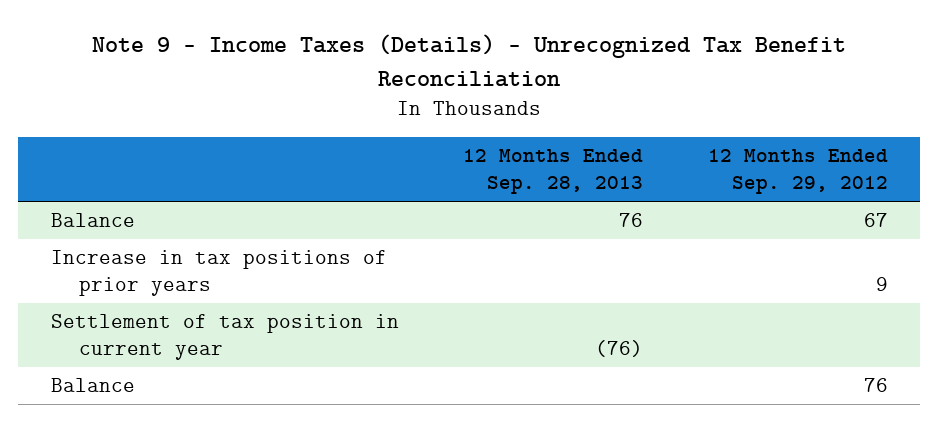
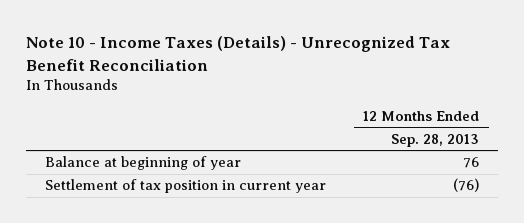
[92,34,847,87] Note 9 - Income Taxes (Details) - Unrecognized Tax Benefit Reconciliation -> [25,36,450,71] Note 10 - Income Taxes (Details) - Unrecognized Tax Benefit Reconciliation
[707,149,888,195] 12 Months Ended Sep. 29, 2012 -> none
[50,250,387,297] Increase in tax positions of prior years -> none
[50,213,135,228] Balance -> [44,156,241,171] Balance at beginning of year
[50,378,135,393] Balance -> none

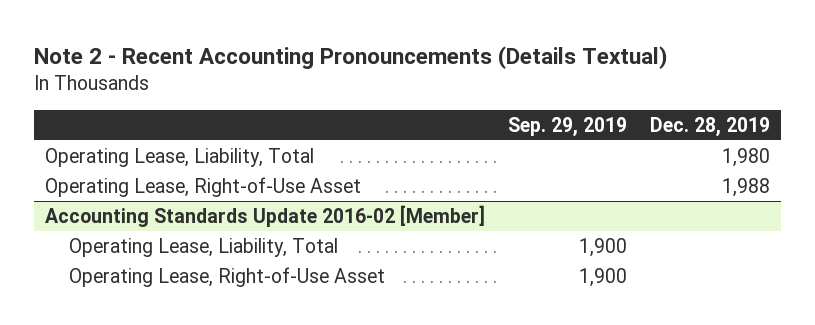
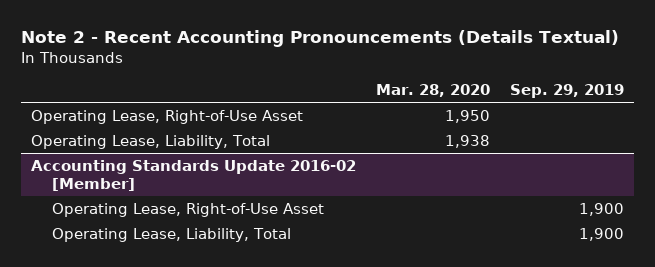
[649,116,770,137] Dec. 28, 2019 -> none
none -> [375,84,490,98] Mar. 28, 2020
[45,147,315,167] Operating Lease, Liability, Total -> [30,134,270,149] Operating Lease, Liability, Total
[68,237,338,257] Operating Lease, Liability, Total -> [52,227,292,242] Operating Lease, Liability, Total

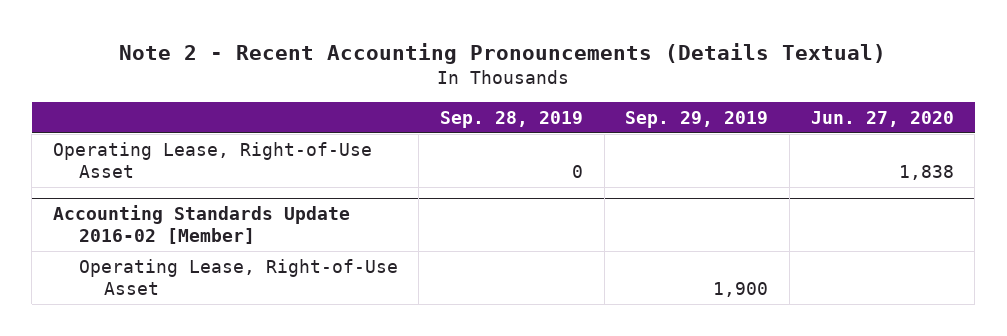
[375,84,490,98] Mar. 28, 2020 -> none
none -> [439,111,583,129] Sep. 28, 2019
none -> [810,111,954,128] Jun. 27, 2020
[30,134,270,149] Operating Lease, Liability, Total -> none
[52,227,292,242] Operating Lease, Liability, Total -> none

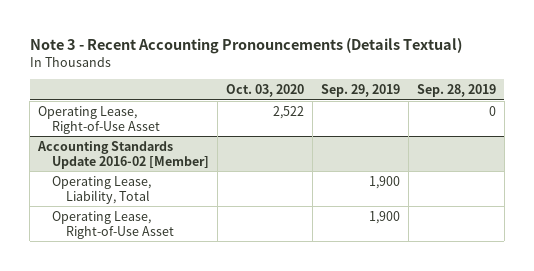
[119,42,887,64] Note 2 - Recent Accounting Pronouncements (Details Textual) -> [29,37,462,54] Note 3 - Recent Accounting Pronouncements (Details Textual)
[810,111,954,128] Jun. 27, 2020 -> none
none -> [226,84,305,98] Oct. 03, 2020
none -> [52,175,152,204] Operating Lease, Liability, Total

